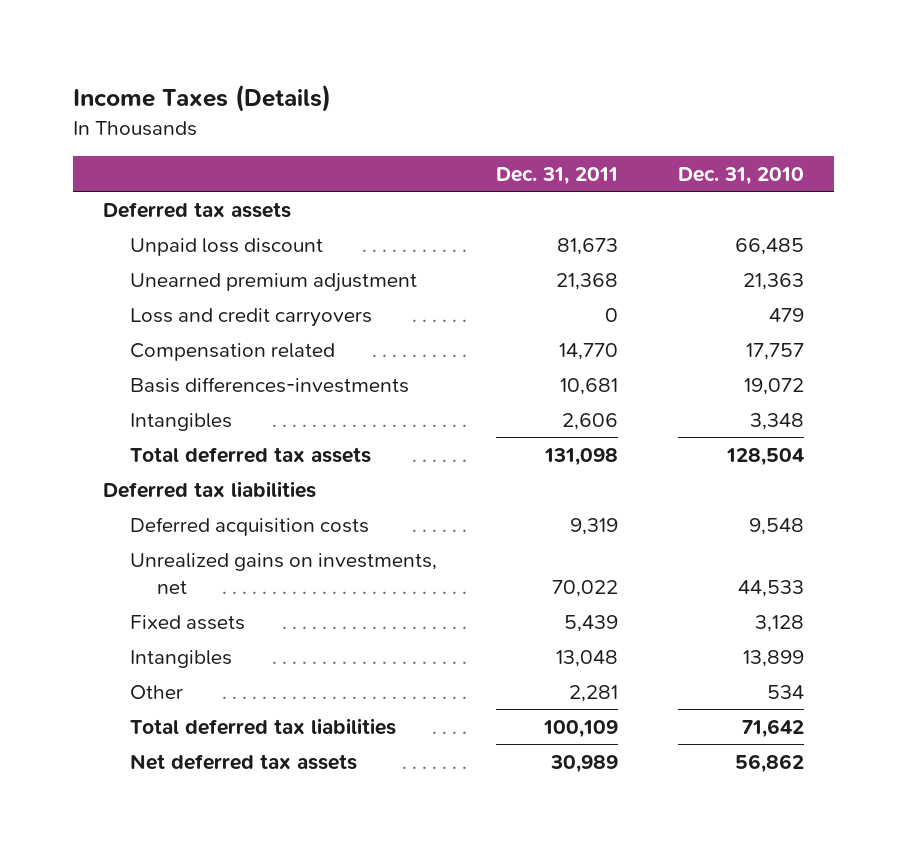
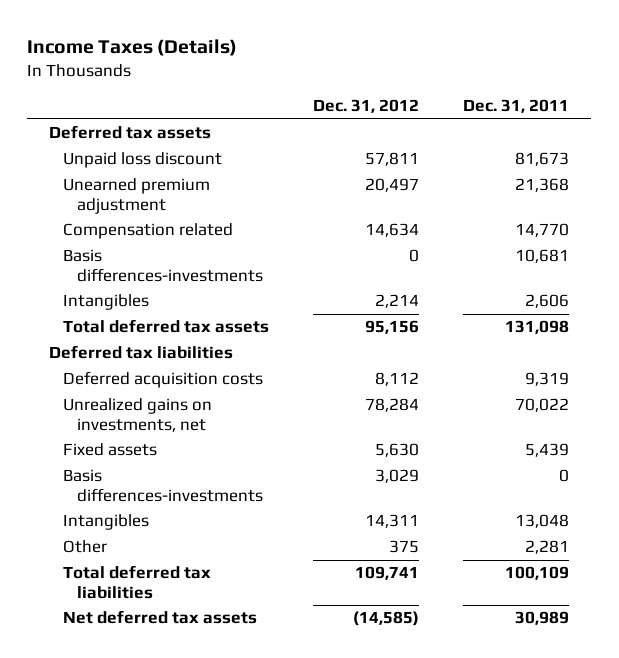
[677,166,804,185] Dec. 31, 2010 -> none
none -> [313,99,420,114] Dec. 31, 2012
[129,307,372,327] Loss and credit carryovers -> none
none -> [63,469,263,502] Basis differences-investments

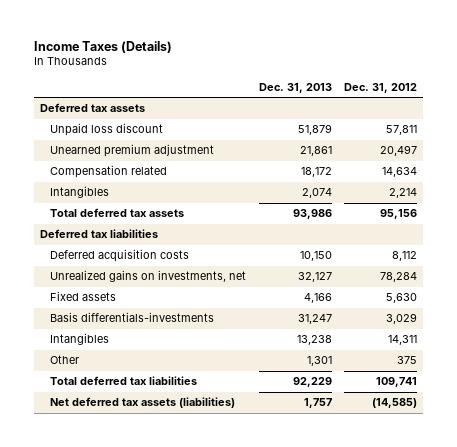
[463,99,570,114] Dec. 31, 2011 -> none
none -> [258,82,332,93] Dec. 31, 2013
[63,249,263,282] Basis differences-investments -> none
[63,469,263,502] Basis differences-investments -> [50,312,215,323] Basis differentials-investments
[63,610,258,625] Net deferred tax assets -> [50,397,236,409] Net deferred tax assets (liabilities)

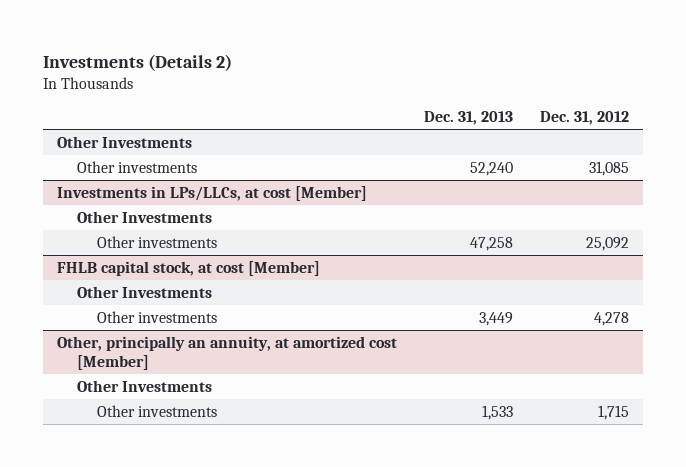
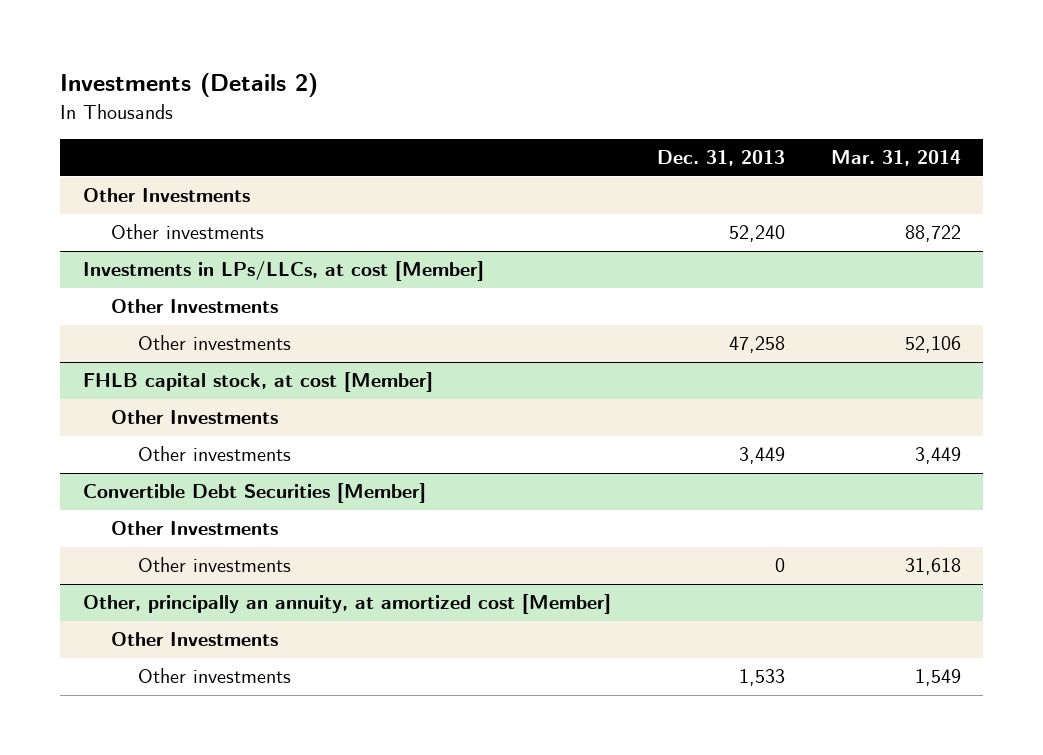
[540,111,630,126] Dec. 31, 2012 -> none
none -> [830,150,961,167] Mar. 31, 2014
none -> [82,483,426,504] Convertible Debt Securities [Member]
none -> [110,521,278,536] Other Investments
none -> [138,557,292,573] Other investments

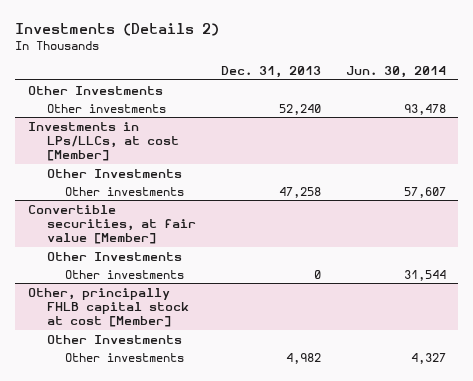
[830,150,961,167] Mar. 31, 2014 -> none
none -> [345,65,446,78] Jun. 30, 2014
[82,372,433,393] FHLB capital stock, at cost [Member] -> none
[110,410,278,425] Other Investments -> none
[138,446,292,462] Other investments -> none
[82,483,426,504] Convertible Debt Securities [Member] -> none
none -> [27,204,196,245] Convertible securities, at fair value [Member]
[82,594,611,615] Other, principally an annuity, at amortized cost [Member] -> none
none -> [27,287,189,328] Other, principally FHLB capital stock at cost [Member]
[738,669,785,687] 1,533 -> [285,352,321,364] 4,982

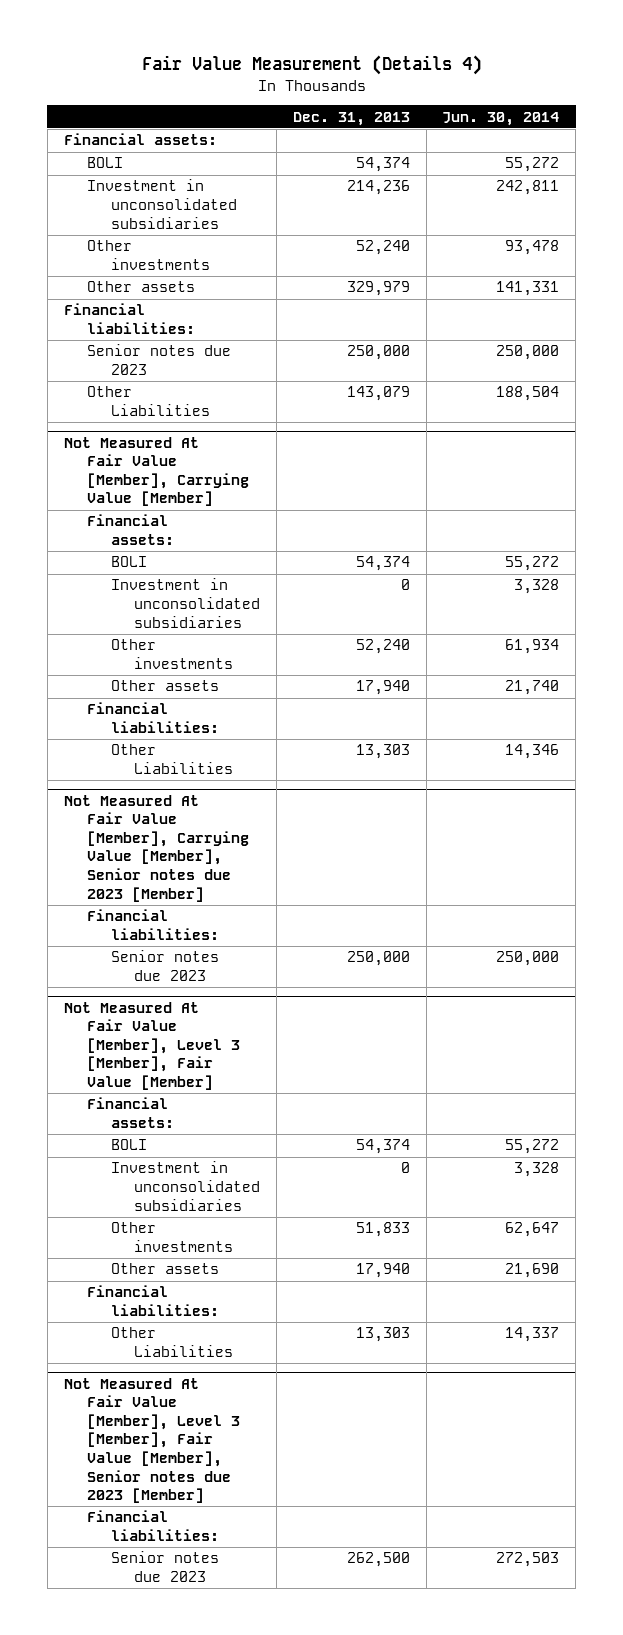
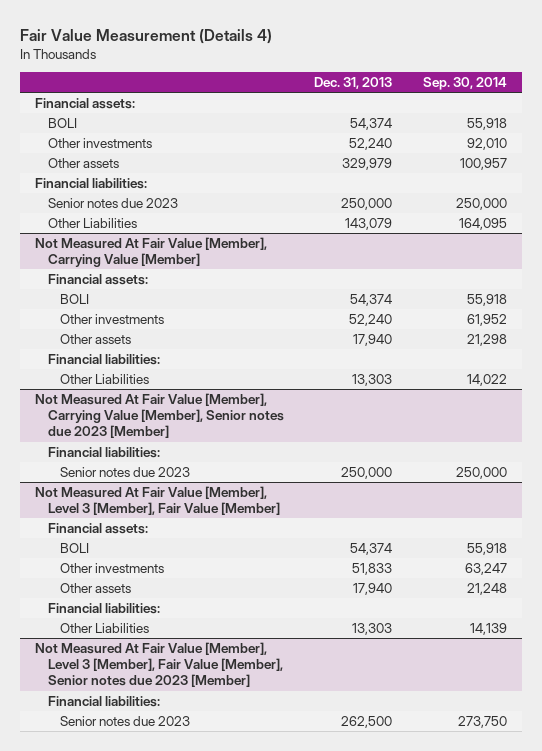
[442,111,560,126] Jun. 30, 2014 -> none
none -> [422,77,507,91] Sep. 30, 2014
[87,179,237,229] Investment in unconsolidated subsidiaries -> none
[110,578,261,628] Investment in unconsolidated subsidiaries -> none
[110,1161,261,1211] Investment in unconsolidated subsidiaries -> none

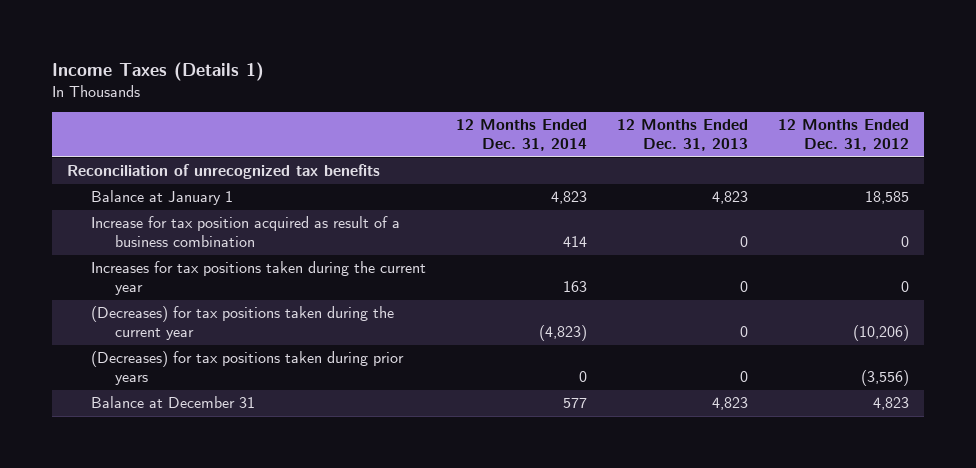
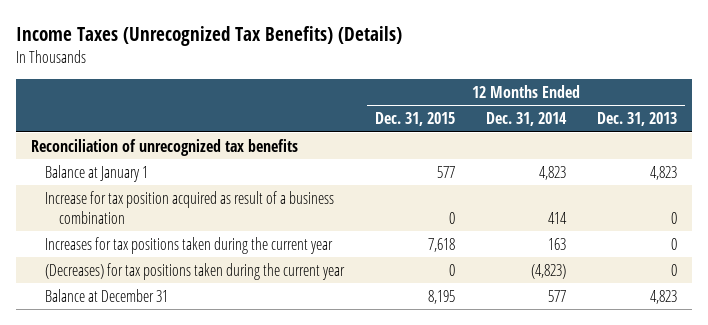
[52,61,265,81] Income Taxes (Details 1) -> [15,26,402,47] Income Taxes (Unrecognized Tax Benefits) (Details)
[778,119,910,152] 12 Months Ended Dec. 31, 2012 -> none
none -> [375,112,456,127] Dec. 31, 2015
[90,351,404,386] (Decreases) for tax positions taken during prior years -> none

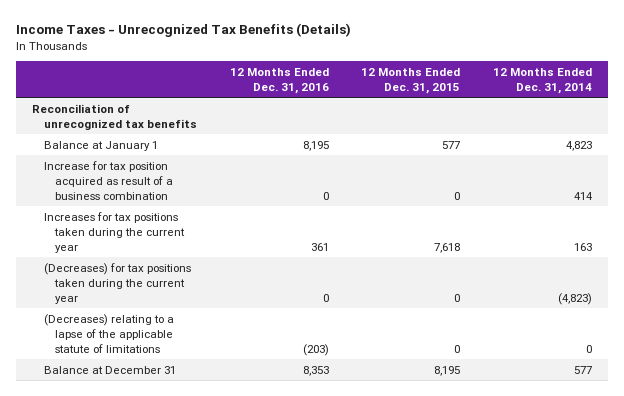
[15,26,402,47] Income Taxes (Unrecognized Tax Benefits) (Details) -> [15,22,351,37] Income Taxes - Unrecognized Tax Benefits (Details)
[596,112,677,127] Dec. 31, 2013 -> none
none -> [229,67,329,94] 12 Months Ended Dec. 31, 2016
none -> [43,313,174,353] (Decreases) relating to a lapse of the applicable statute of limitations

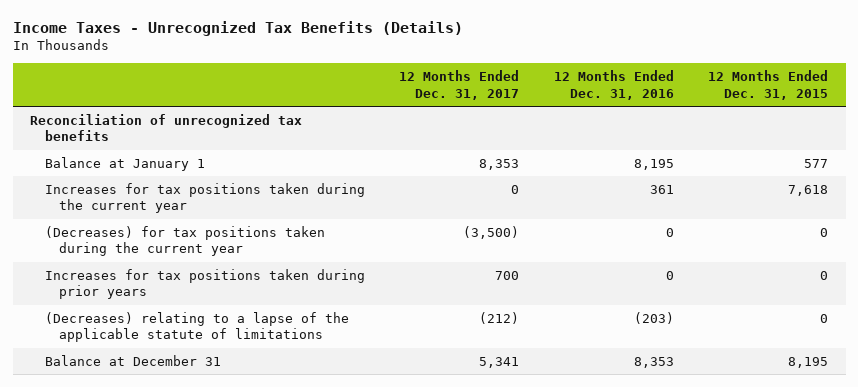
[492,67,592,94] 12 Months Ended Dec. 31, 2014 -> none
none -> [399,70,520,100] 12 Months Ended Dec. 31, 2017
[43,160,174,200] Increase for tax position acquired as result of a business combination -> none
none -> [44,268,365,300] Increases for tax positions taken during prior years

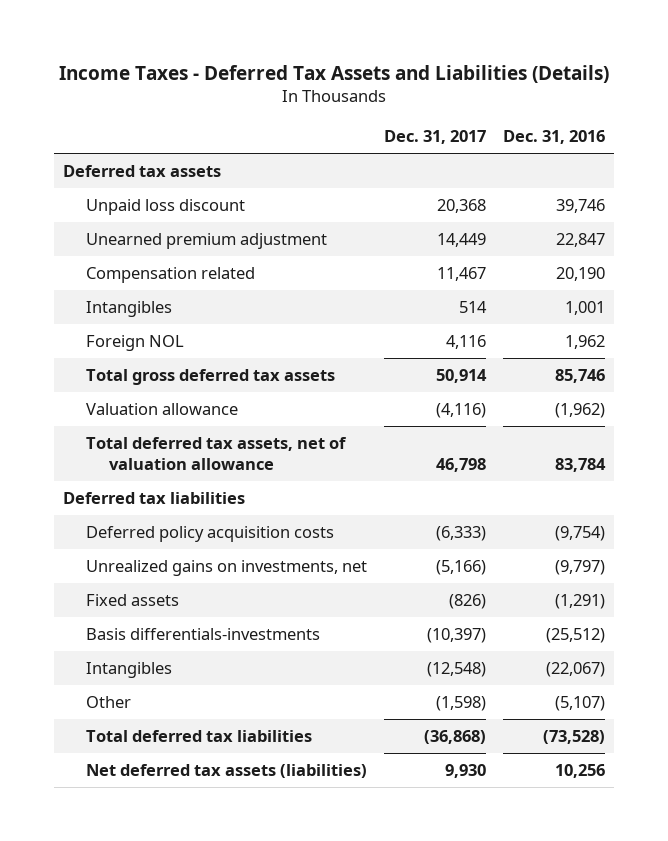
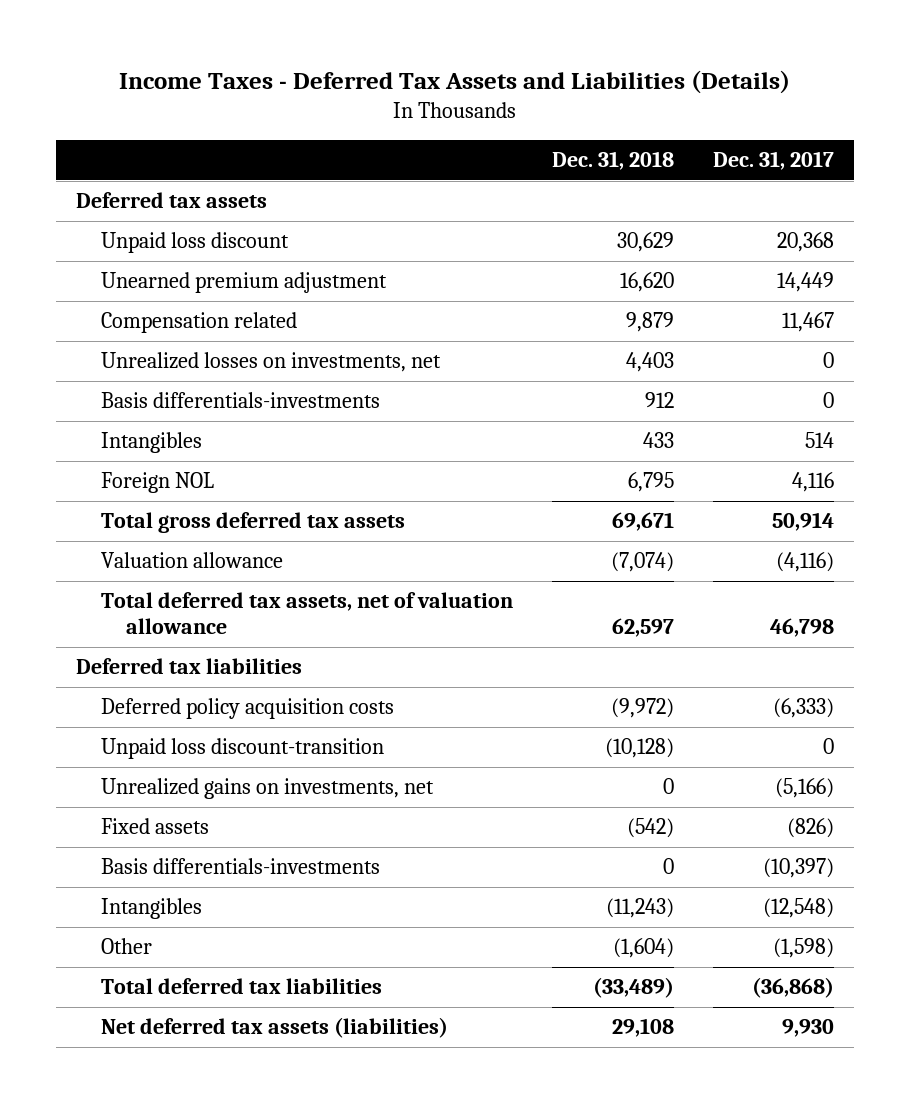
[503,130,606,145] Dec. 31, 2016 -> none
none -> [551,151,674,171] Dec. 31, 2018
none -> [100,352,441,373] Unrealized losses on investments, net
none -> [100,392,380,409] Basis differentials-investments
none -> [100,738,384,760] Unpaid loss discount-transition

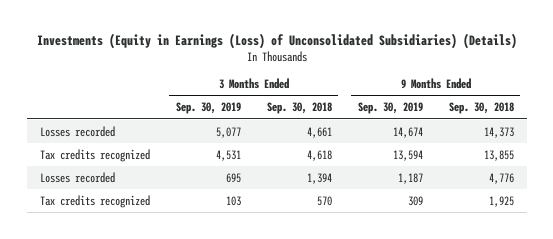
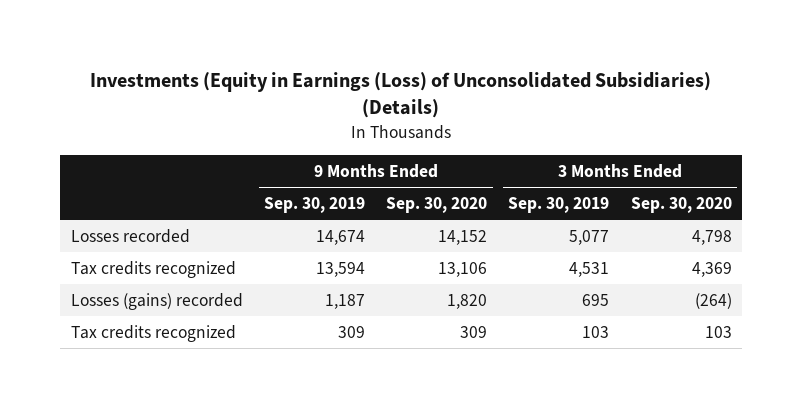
[266,102,332,115] Sep. 30, 2018 -> none
[448,102,514,115] Sep. 30, 2018 -> none
none -> [386,197,488,214] Sep. 30, 2020
none -> [630,197,732,214] Sep. 30, 2020
[39,171,115,183] Losses recorded -> [70,292,243,310] Losses (gains) recorded

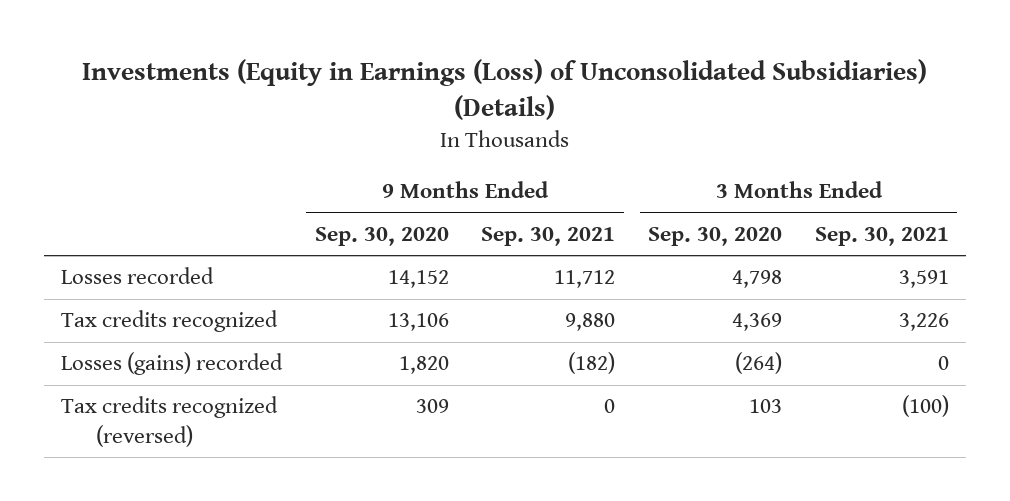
[263,197,365,214] Sep. 30, 2019 -> none
[508,197,610,214] Sep. 30, 2019 -> none
none -> [481,226,616,246] Sep. 30, 2021
none -> [815,226,950,246] Sep. 30, 2021
[70,324,236,342] Tax credits recognized -> [60,396,278,448] Tax credits recognized (reversed)

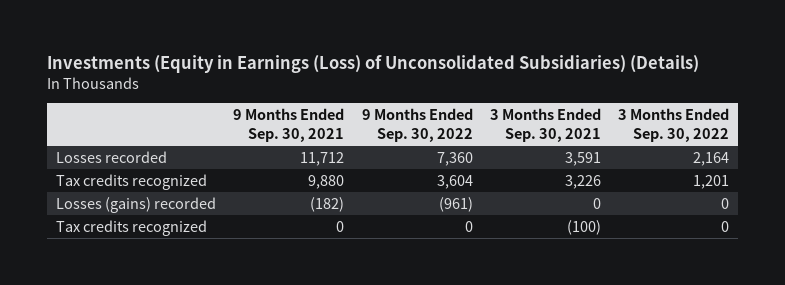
[314,226,449,246] Sep. 30, 2020 -> none
[648,226,783,246] Sep. 30, 2020 -> none
none -> [361,108,473,142] 9 Months Ended Sep. 30, 2022
none -> [618,108,730,142] 3 Months Ended Sep. 30, 2022
[60,396,278,448] Tax credits recognized (reversed) -> [55,219,207,236] Tax credits recognized

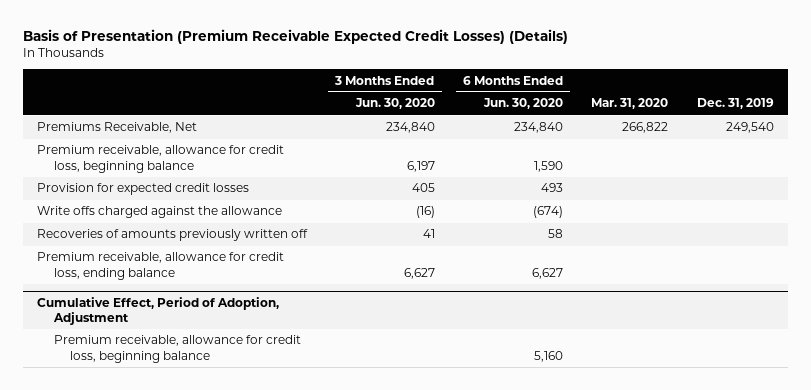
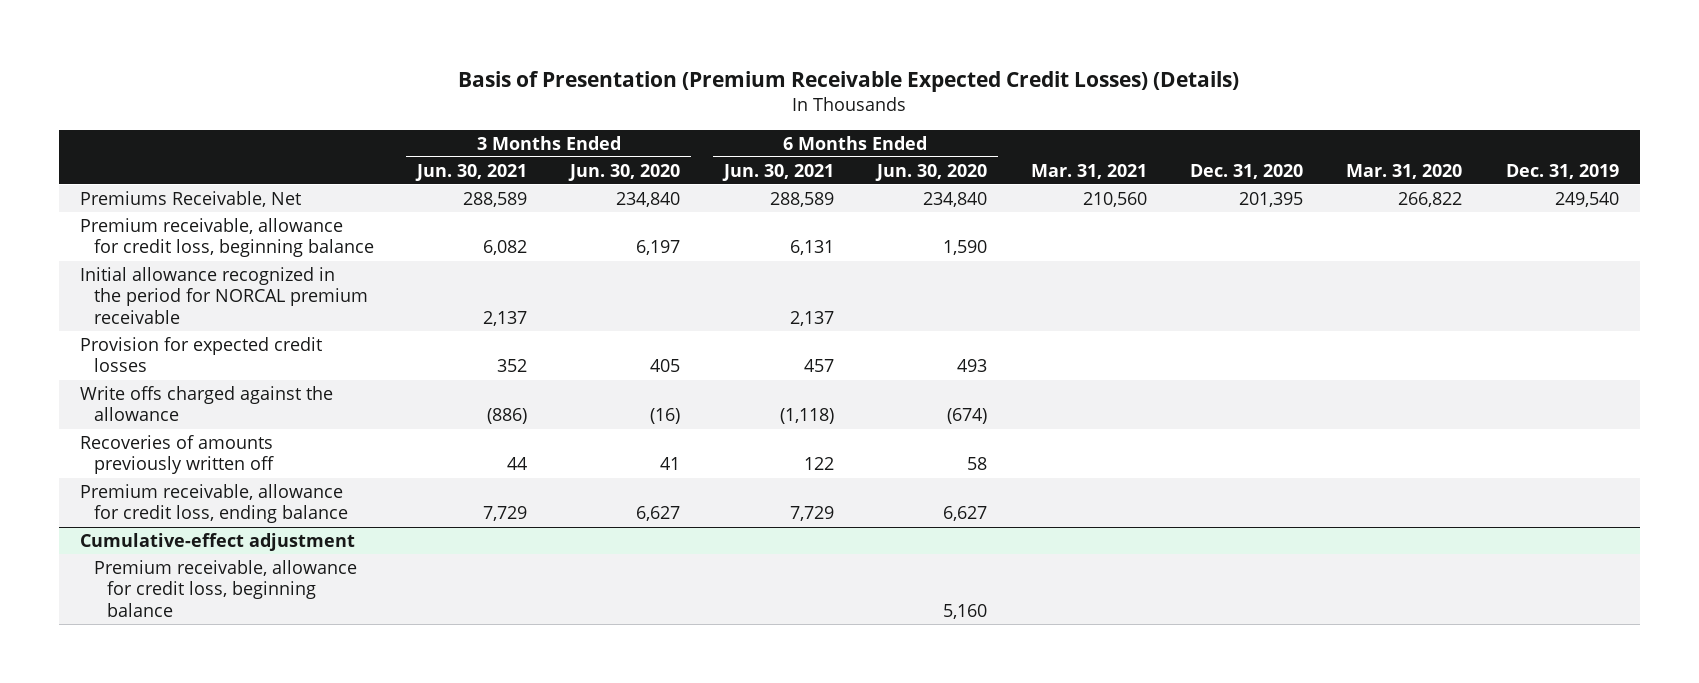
none -> [415,163,528,181] Jun. 30, 2021
none -> [721,163,834,181] Jun. 30, 2021
none -> [1030,163,1147,179] Mar. 31, 2021
none -> [1189,163,1303,179] Dec. 31, 2020
none -> [80,267,368,324] Initial allowance recognized in the period for NORCAL premium receivable
[37,297,280,326] Cumulative Effect, Period of Adoption, Adjustment -> [80,533,356,552] Cumulative-effect adjustment

